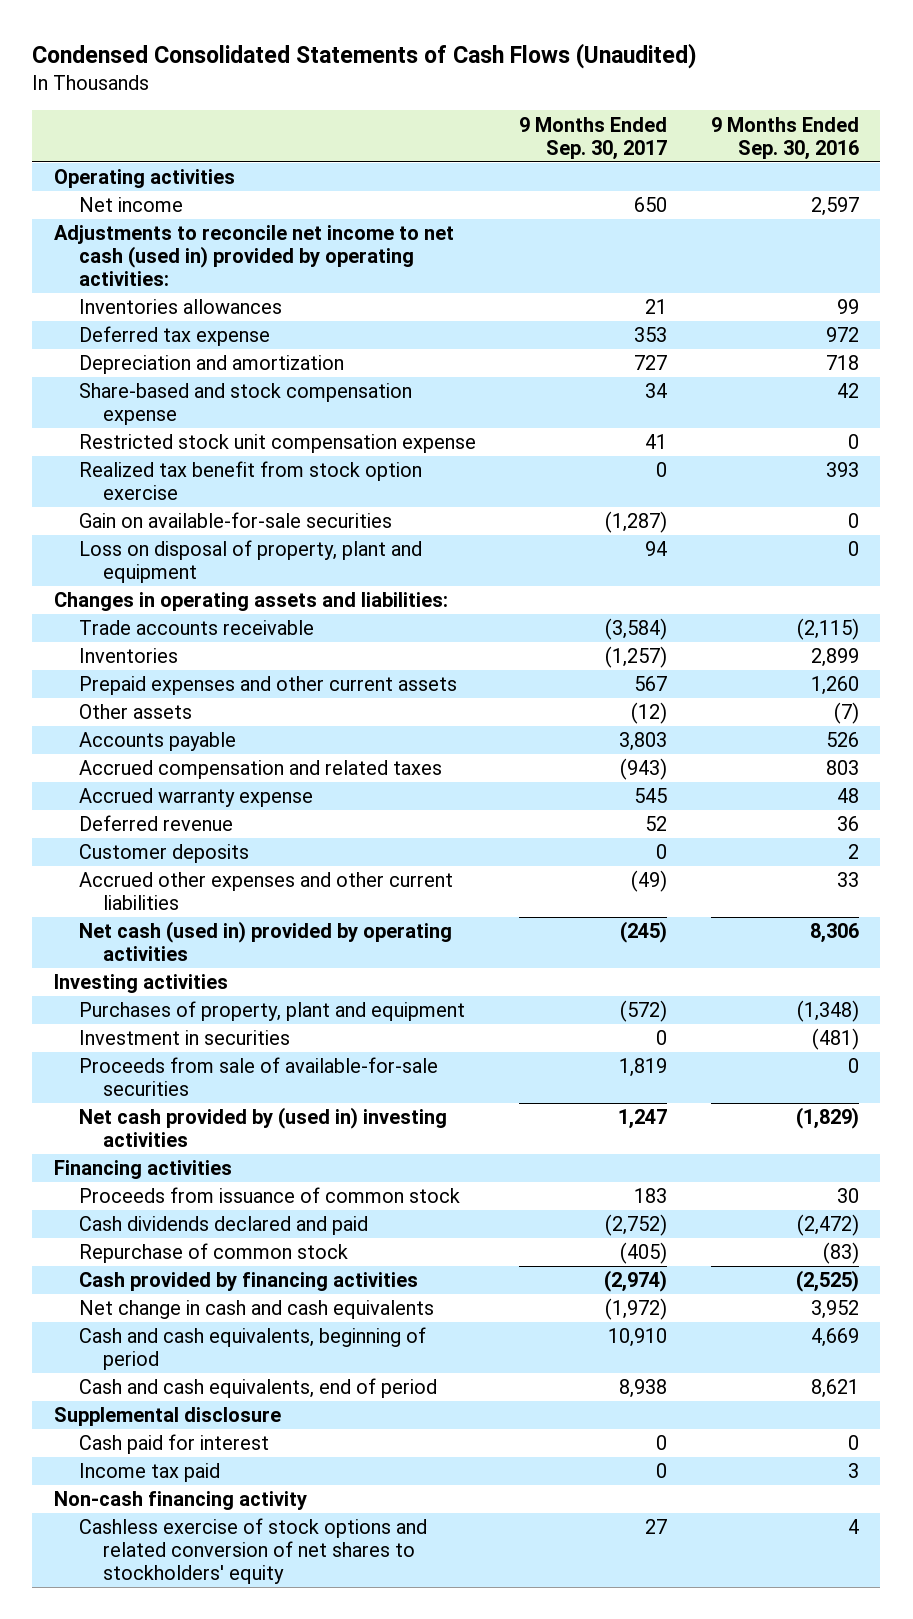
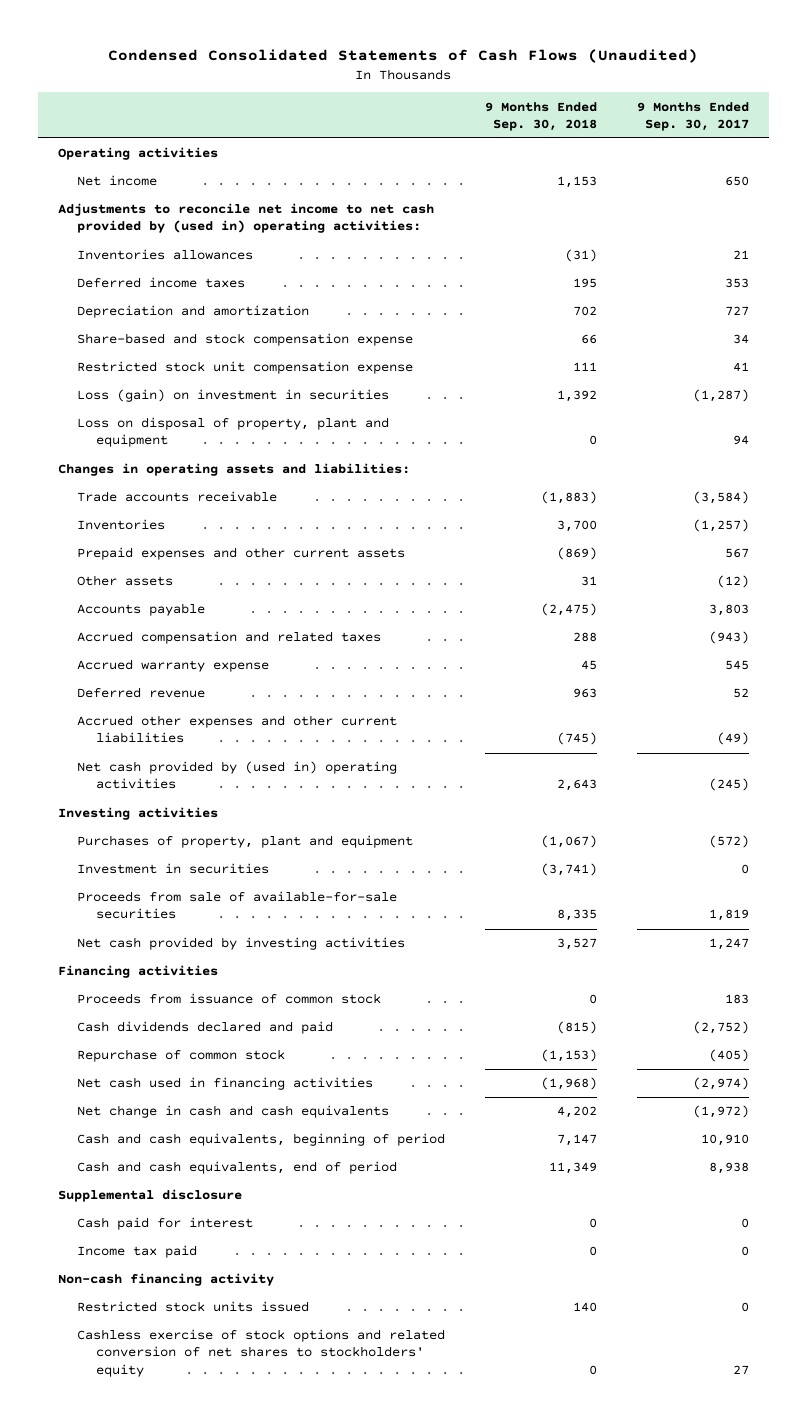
[710,116,859,160] 9 Months Ended Sep. 30, 2016 -> none
none -> [484,101,597,131] 9 Months Ended Sep. 30, 2018
[53,225,454,287] Adjustments to reconcile net income to net cash (used in) provided by operating activities: -> [58,203,435,234] Adjustments to reconcile net income to net cash provided by (used in) operating activities:
[78,326,270,347] Deferred tax expense -> [77,277,246,289] Deferred income taxes
[78,461,422,501] Realized tax benefit from stock option exercise -> none
[78,512,392,529] Gain on available-for-sale securities -> [77,389,390,403] Loss (gain) on investment in securities
[78,844,249,864] Customer deposits -> none
[78,921,452,962] Net cash (used in) provided by operating activities -> [77,761,398,790] Net cash provided by (used in) operating activities
[78,1107,447,1148] Net cash provided by (used in) investing activities -> [77,937,406,951] Net cash provided by investing activities
[78,1272,418,1292] Cash provided by financing activities -> [77,1077,374,1091] Net cash used in financing activities
none -> [77,1301,310,1313] Restricted stock units issued

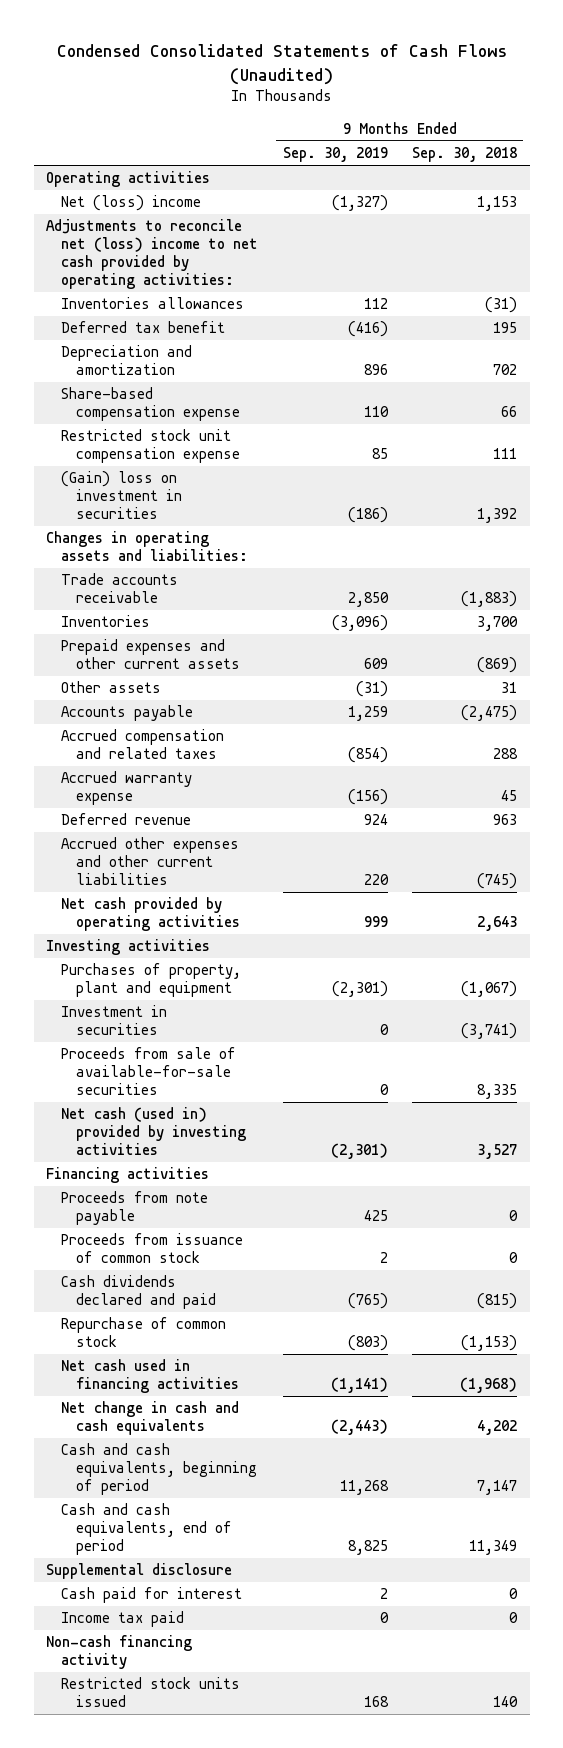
[636,101,749,131] 9 Months Ended Sep. 30, 2017 -> none
none -> [282,147,388,163] Sep. 30, 2019
[77,175,158,187] Net income -> [60,195,201,212] Net (loss) income
[58,203,435,234] Adjustments to reconcile net income to net cash provided by (used in) operating activities: -> [46,219,258,289] Adjustments to reconcile net (loss) income to net cash provided by operating activities:
[77,277,246,289] Deferred income taxes -> [60,321,225,334] Deferred tax benefit
[77,333,414,347] Share-based and stock compensation expense -> [60,387,240,422] Share-based compensation expense
[77,417,390,448] Loss on disposal of property, plant and equipment -> none
[77,389,390,403] Loss (gain) on investment in securities -> [60,471,182,520] (Gain) loss on investment in securities
[77,761,398,790] Net cash provided by (used in) operating activities -> [60,897,240,932] Net cash provided by operating activities
[77,937,406,951] Net cash provided by investing activities -> [60,1107,246,1156] Net cash (used in) provided by investing activities
none -> [60,1191,208,1226] Proceeds from note payable
[77,1329,446,1377] Cashless exercise of stock options and related conversion of net shares to stockholders' equity -> none

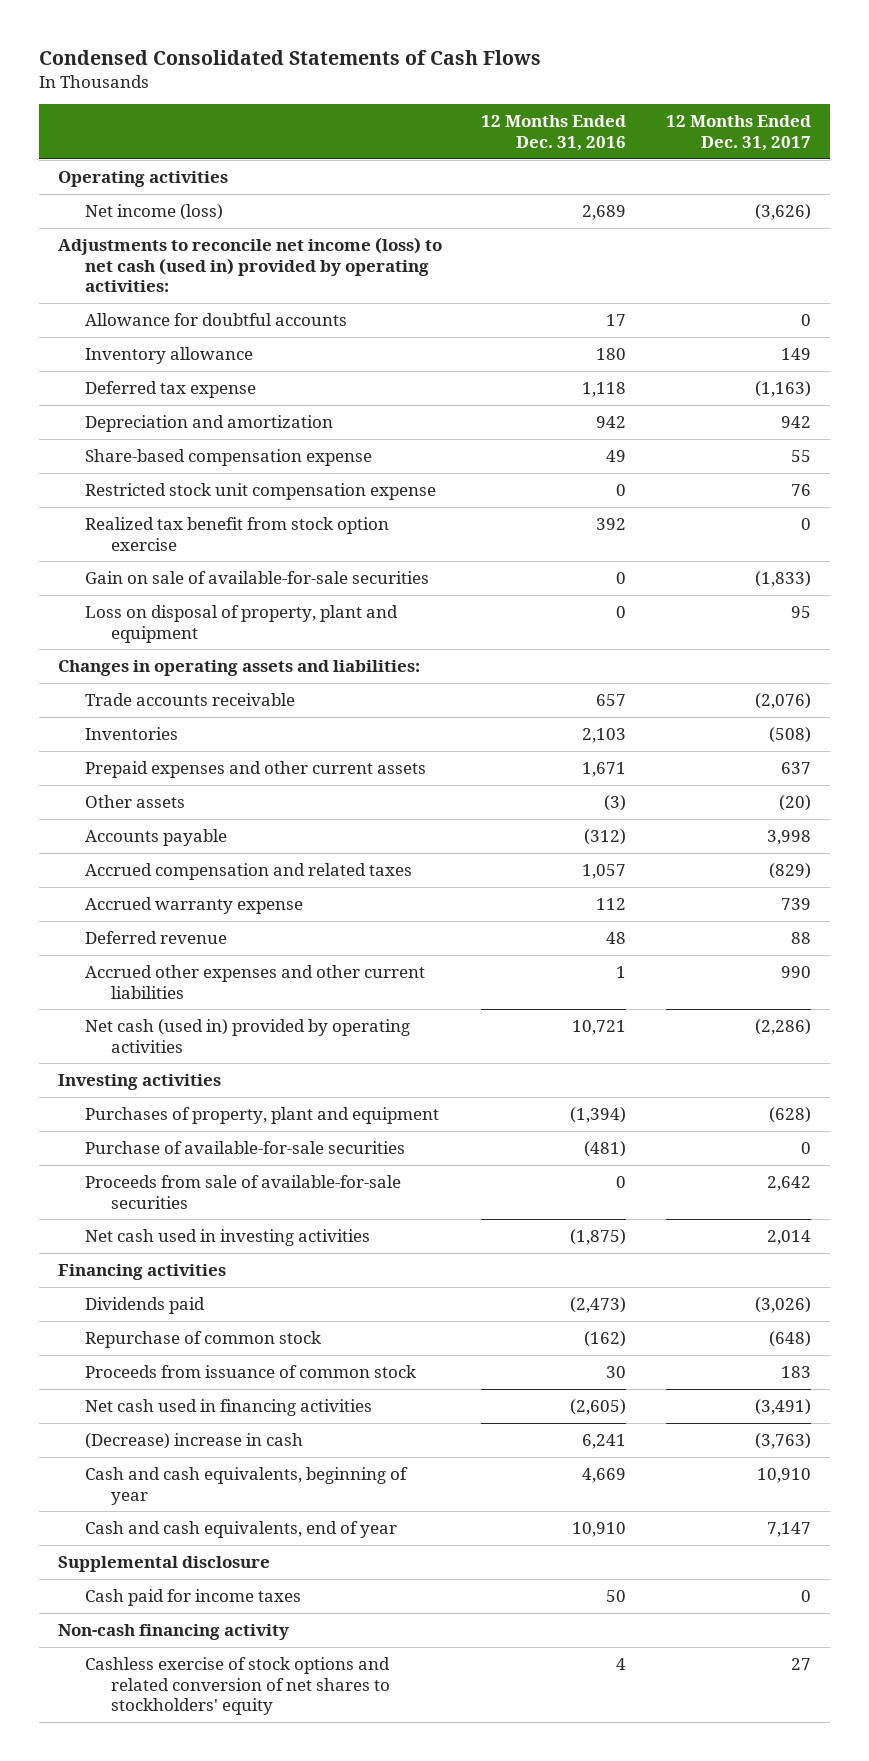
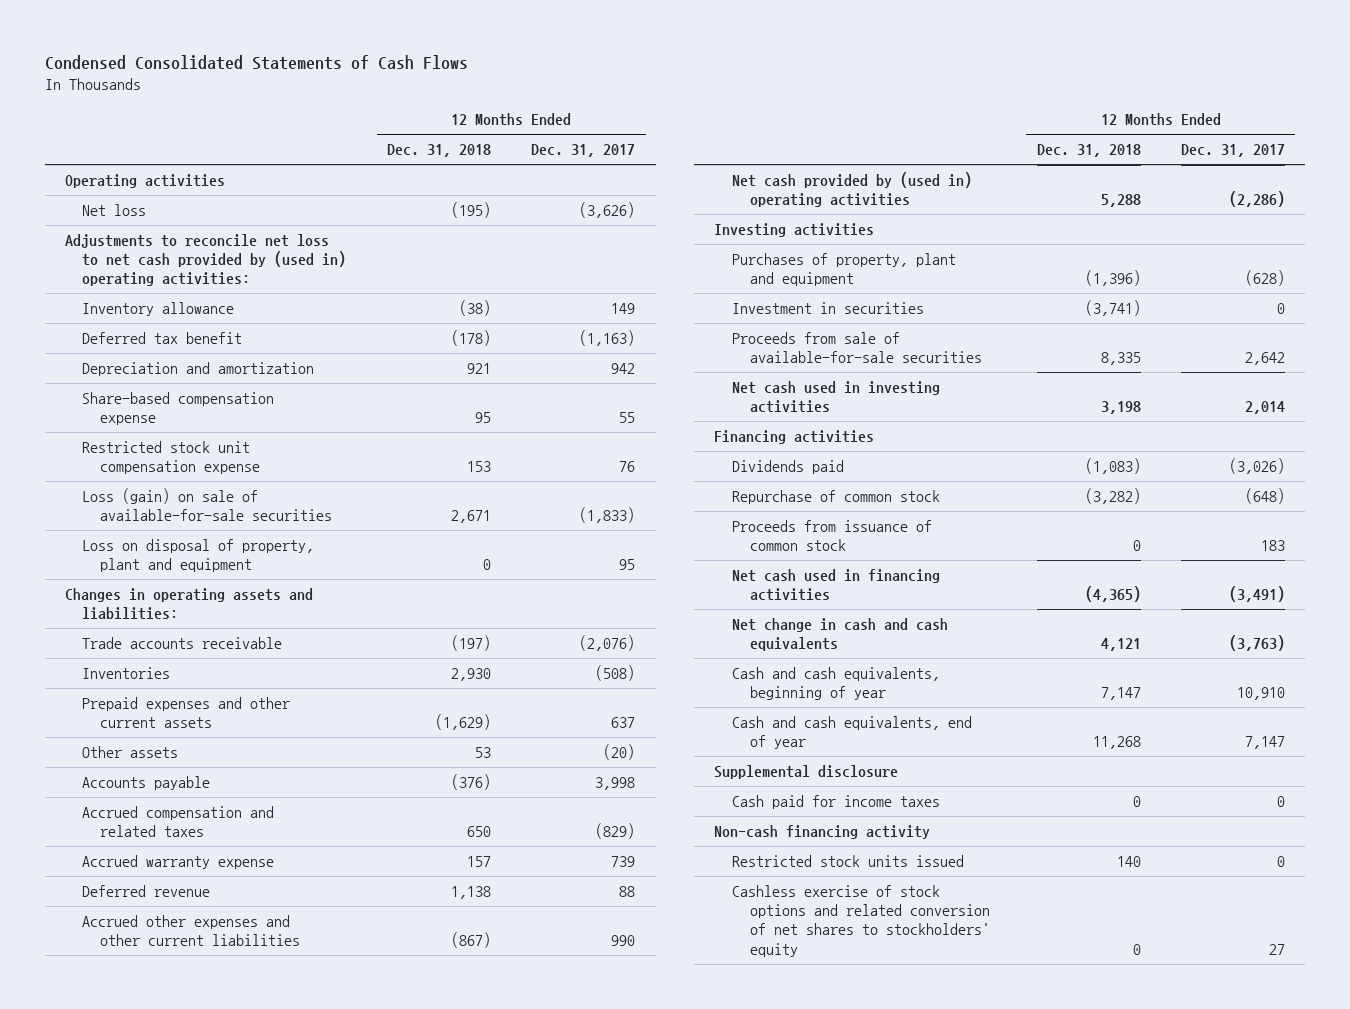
[481,115,627,151] 12 Months Ended Dec. 31, 2016 -> none
none -> [386,144,491,158] Dec. 31, 2018
[84,312,347,326] Allowance for doubtful accounts -> none
[84,203,223,220] Net income (loss) -> [82,203,147,216] Net loss
[58,236,443,293] Adjustments to reconcile net income (loss) to net cash (used in) provided by operating activities: -> [64,233,347,287] Adjustments to reconcile net loss to net cash provided by (used in) operating activities:
[84,380,256,398] Deferred tax expense -> [82,331,243,344] Deferred tax benefit
[84,516,389,551] Realized tax benefit from stock option exercise -> none
[84,570,429,584] Gain on sale of available-for-sale securities -> [82,487,332,522] Loss (gain) on sale of available-for-sale securities
[84,1018,410,1053] Net cash (used in) provided by operating activities -> [731,171,972,208] Net cash provided by (used in) operating activities
[84,1140,405,1154] Purchase of available-for-sale securities -> [731,301,924,314] Investment in securities
[84,1432,303,1449] (Decrease) increase in cash -> [731,617,948,652] Net change in cash and cash equivalents
none -> [731,854,964,867] Restricted stock units issued

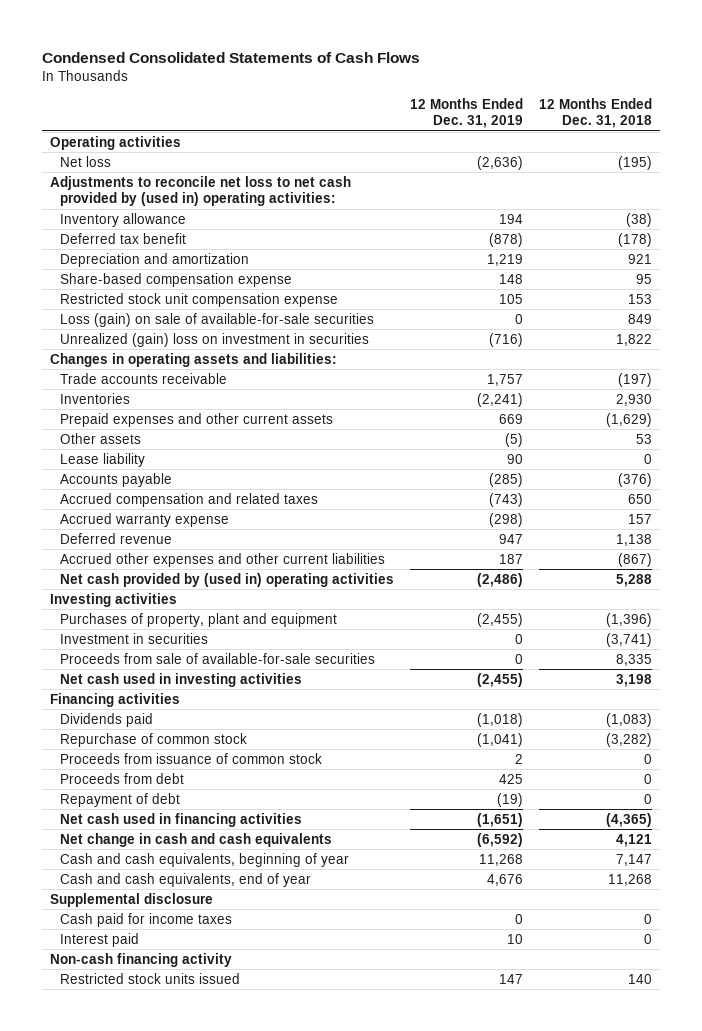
[531,144,636,158] Dec. 31, 2017 -> none
none -> [410,97,524,129] 12 Months Ended Dec. 31, 2019
[82,538,315,573] Loss on disposal of property, plant and equipment -> none
[450,510,491,524] 2,671 -> [627,313,652,324] 849
none -> [60,332,370,347] Unrealized (gain) loss on investment in securities
none -> [60,452,146,467] Lease liability
none -> [60,772,185,784] Proceeds from debt
none -> [60,792,181,807] Repayment of debt
none -> [60,932,140,947] Interest paid
[731,884,990,957] Cashless exercise of stock options and related conversion of net shares to stockholders' equity -> none

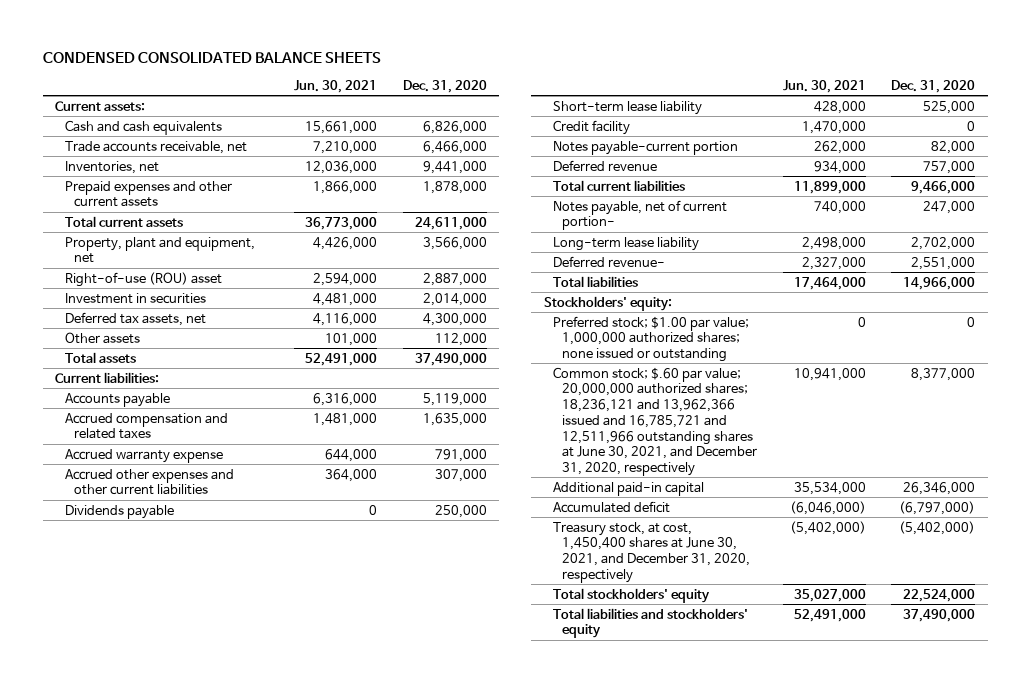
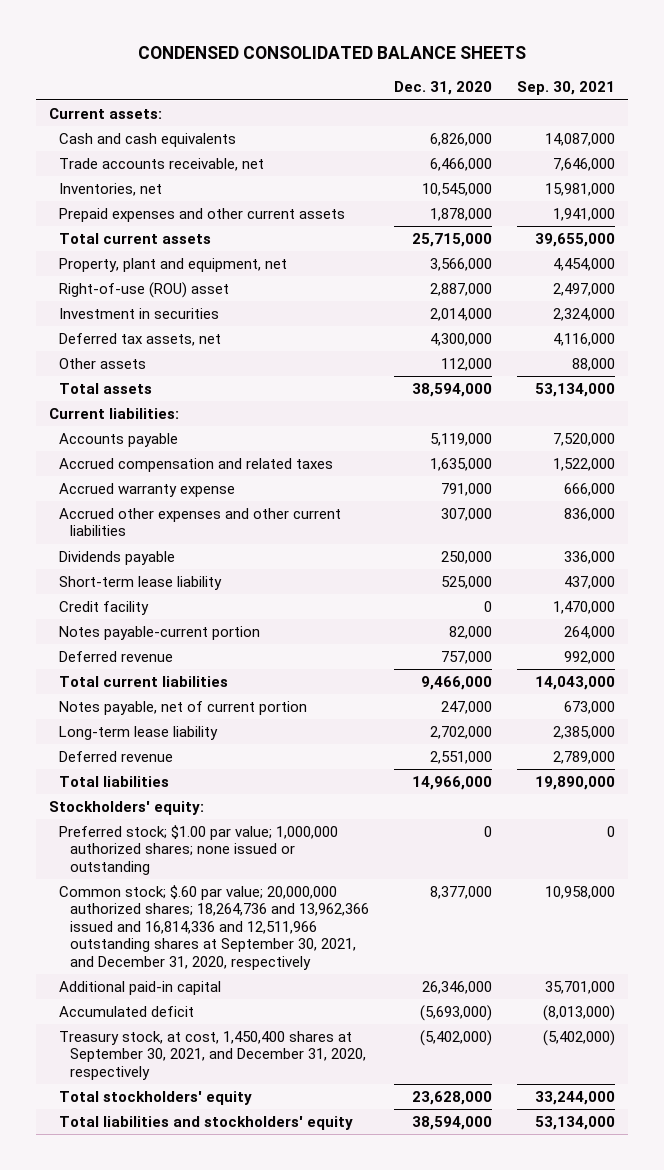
[294,80,378,94] Jun. 30, 2021 -> none
none -> [517,81,616,96] Sep. 30, 2021
[422,160,487,174] 9,441,000 -> [422,183,493,197] 10,545,000
[414,216,487,230] 24,611,000 -> [412,233,493,248] 25,715,000
[414,352,487,366] 37,490,000 -> [412,383,493,398] 38,594,000
[553,199,728,231] Notes payable, net of current portion- -> [59,701,308,716] Notes payable, net of current portion
[553,255,666,267] Deferred revenue- -> [59,751,174,763] Deferred revenue
[553,366,758,477] Common stock; $.60 par value; 20,000,000 authorized shares; 18,236,121 and 13,962,366 issued and 16,785,721 and 12,511,966 outstanding shares at June 30, 2021, and December 31, 2020, respectively -> [59,885,370,970] Common stock; $.60 par value; 20,000,000 authorized shares; 18,264,736 and 13,962,366 issued and 16,814,336 and 12,511,966 outstanding shares at September 30, 2021, and December 31, 2020, respectively
[899,500,976,515] (6,797,000) -> [420,1005,493,1022] (5,693,000)
[553,521,751,583] Treasury stock, at cost, 1,450,400 shares at June 30, 2021, and December 31, 2020, respectively -> [59,1031,367,1080] Treasury stock, at cost, 1,450,400 shares at September 30, 2021, and December 31, 2020, respectively
[903,588,976,602] 22,524,000 -> [412,1091,493,1106] 23,628,000
[903,608,976,622] 37,490,000 -> [412,1116,493,1131] 38,594,000

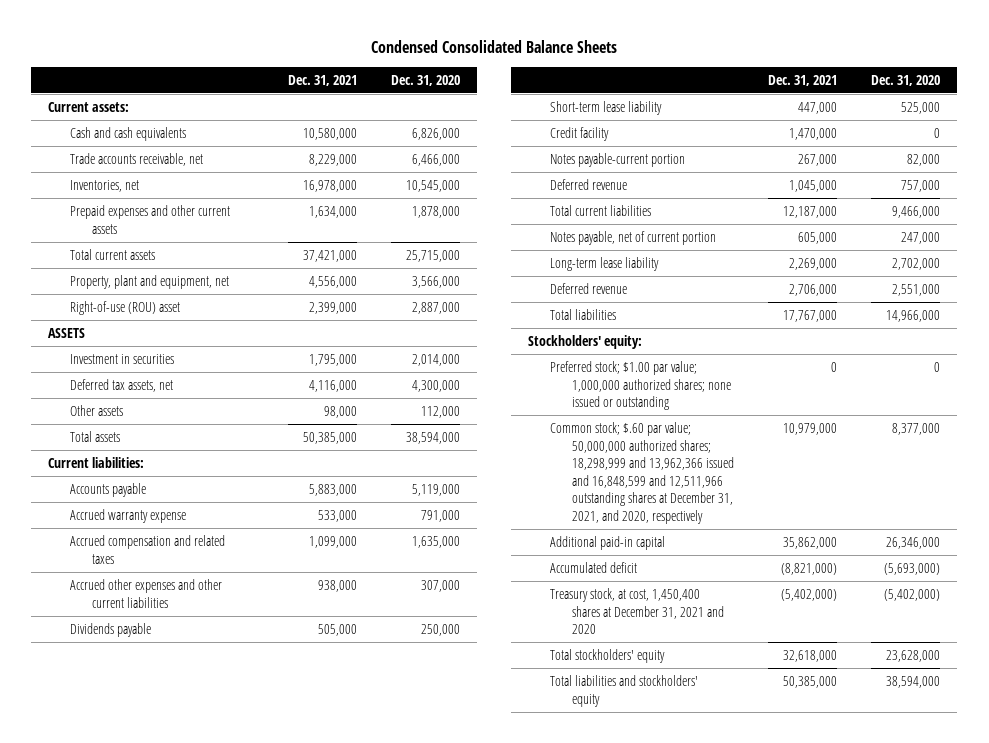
[137,46,526,60] CONDENSED CONSOLIDATED BALANCE SHEETS -> [371,39,618,53] Condensed Consolidated Balance Sheets
[517,81,616,96] Sep. 30, 2021 -> none
none -> [288,74,358,86] Dec. 31, 2021
none -> [48,328,86,339] ASSETS
[59,458,334,473] Accrued compensation and related taxes -> [70,535,226,564] Accrued compensation and related taxes
[59,885,370,970] Common stock; $.60 par value; 20,000,000 authorized shares; 18,264,736 and 13,962,366 issued and 16,814,336 and 12,511,966 outstanding shares at September 30, 2021, and December 31, 2020, respectively -> [550,422,735,524] Common stock; $.60 par value; 50,000,000 authorized shares; 18,298,999 and 13,962,366 issued and 16,848,599 and 12,511,966 outstanding shares at December 31, 2021, and 2020, respectively
[59,1031,367,1080] Treasury stock, at cost, 1,450,400 shares at September 30, 2021, and December 31, 2020, respectively -> [550,588,725,635] Treasury stock, at cost, 1,450,400 shares at December 31, 2021 and 2020

